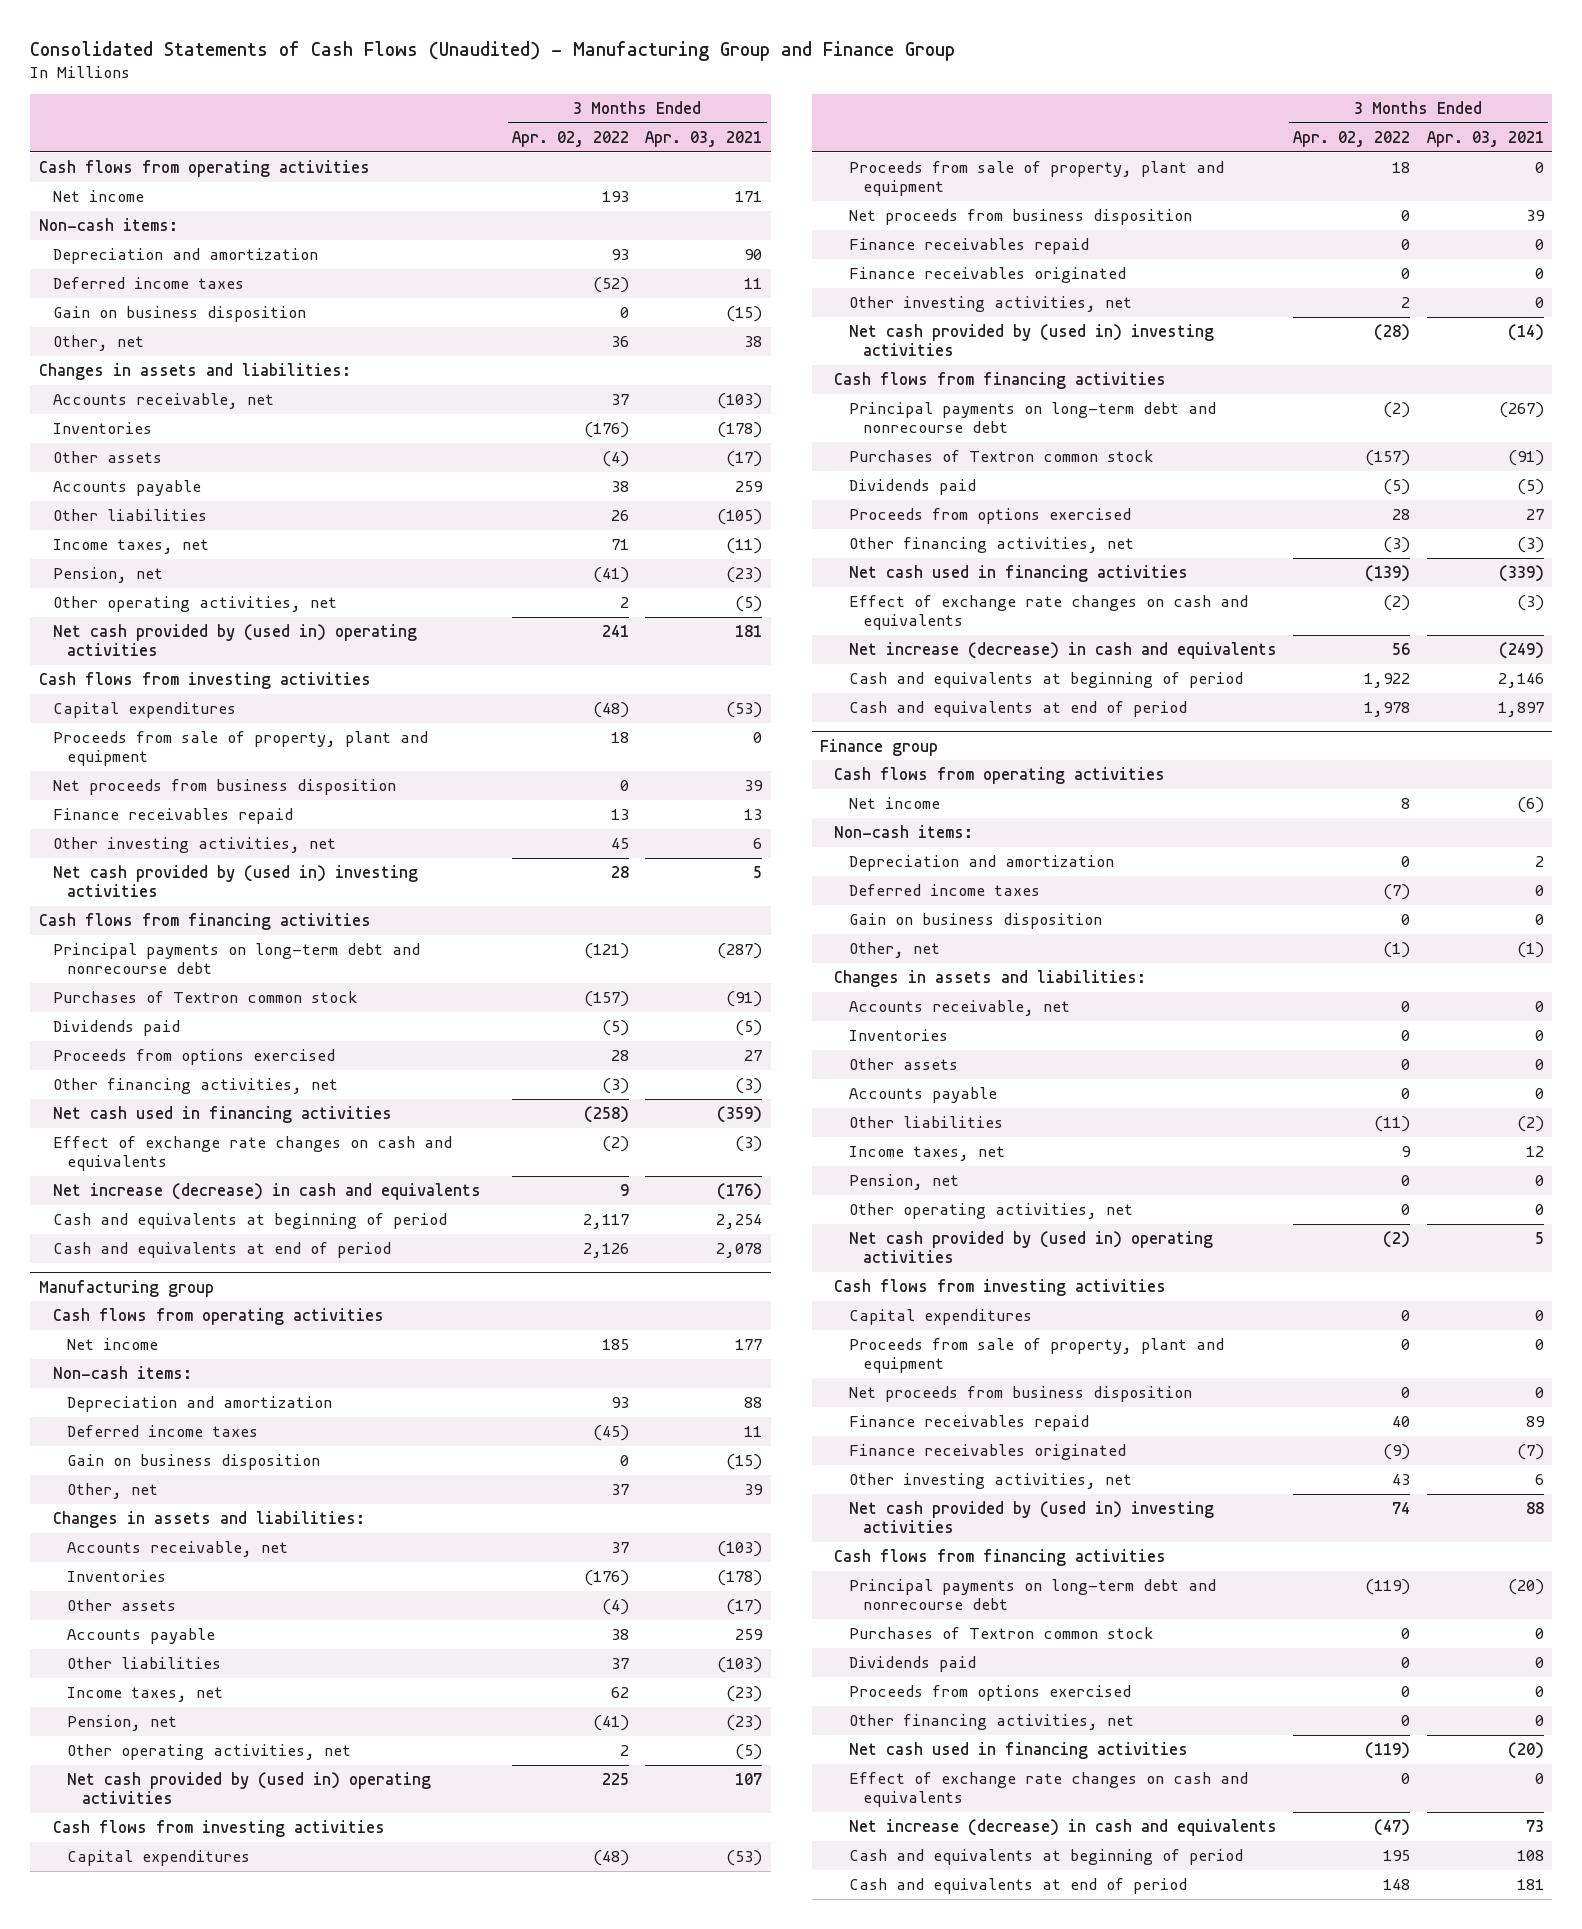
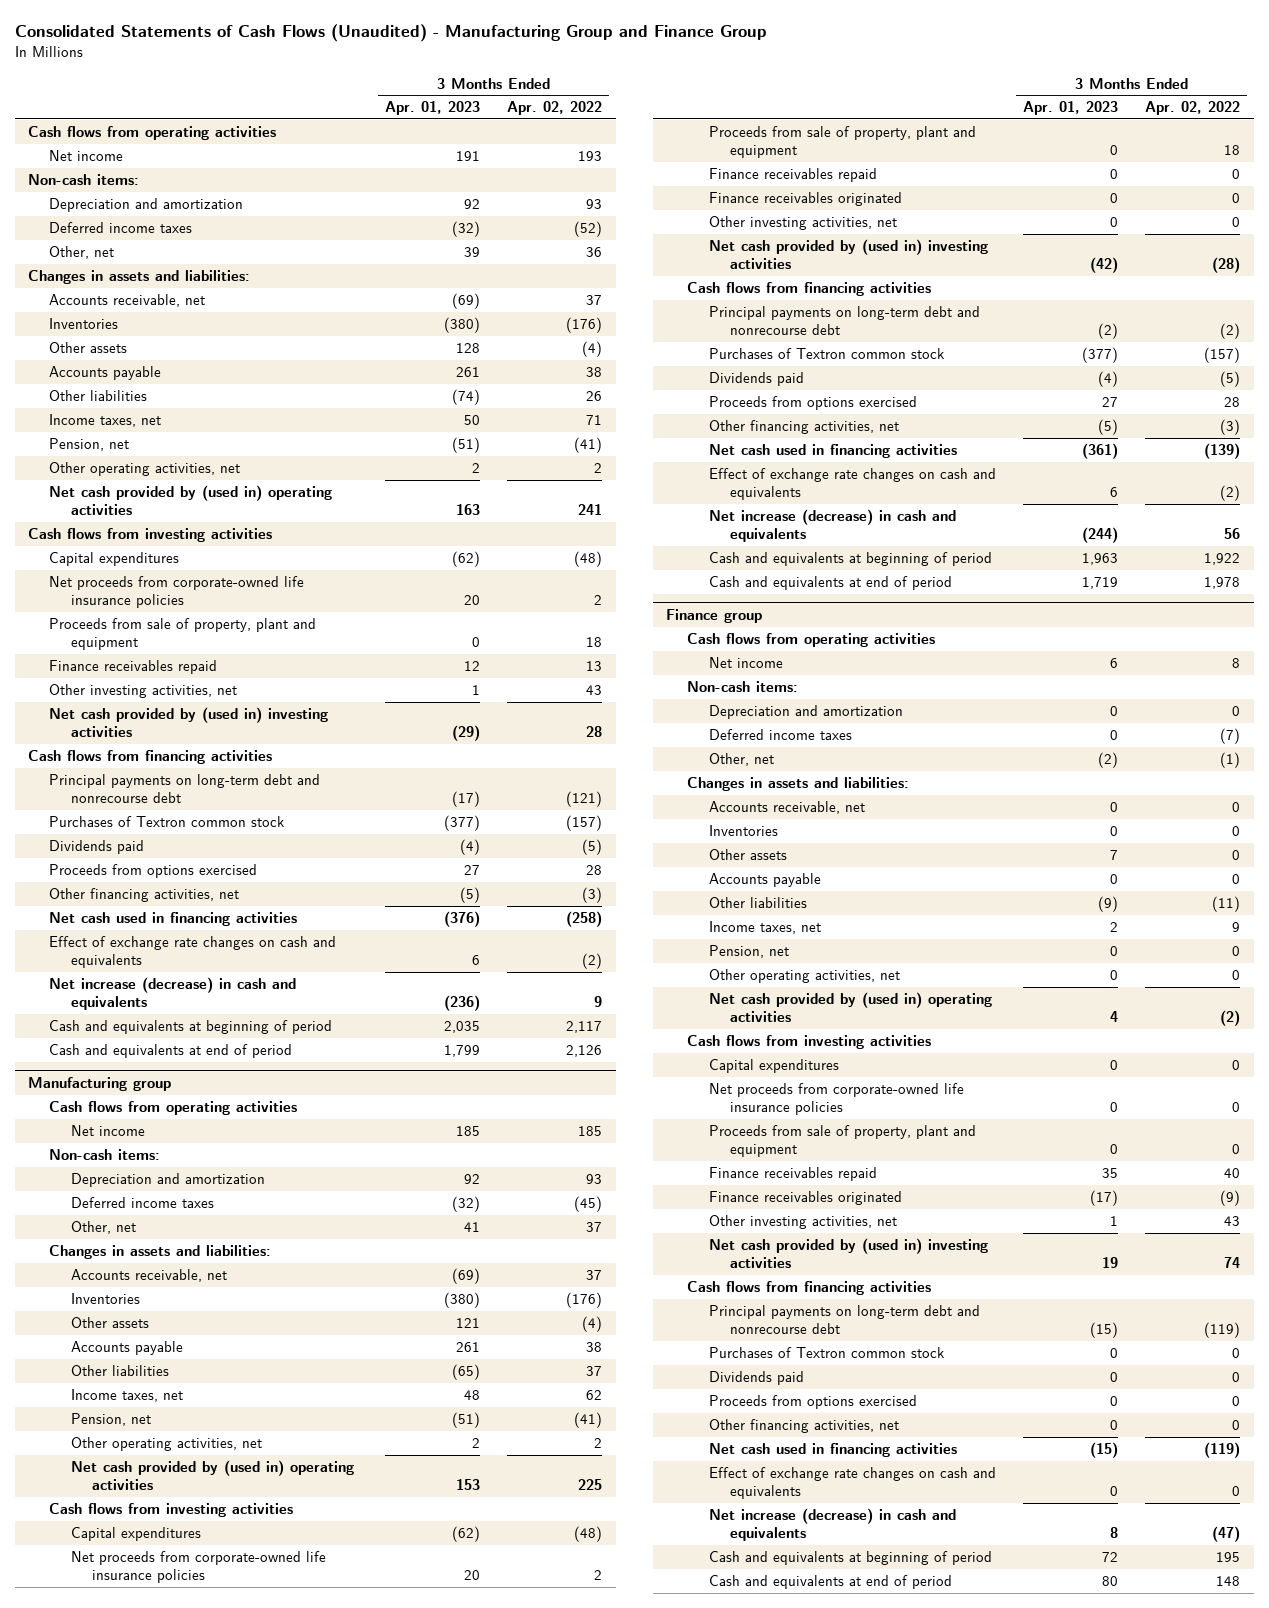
[645,131,763,148] Apr. 03, 2021 -> none
none -> [384,101,480,116] Apr. 01, 2023
[53,306,307,323] Gain on business disposition -> none
none -> [49,575,305,608] Net proceeds from corporate-owned life insurance policies
[53,779,397,796] Net proceeds from business disposition -> none
[610,838,629,850] 45 -> [586,684,603,695] 43
[67,1454,321,1471] Gain on business disposition -> none
none -> [70,1550,326,1583] Net proceeds from corporate-owned life insurance policies
[848,209,1192,226] Net proceeds from business disposition -> none
[1401,297,1411,309] 2 -> [1232,216,1241,227] 0
[848,913,1102,930] Gain on business disposition -> none
none -> [708,1082,964,1115] Net proceeds from corporate-owned life insurance policies
[848,1386,1192,1403] Net proceeds from business disposition -> none

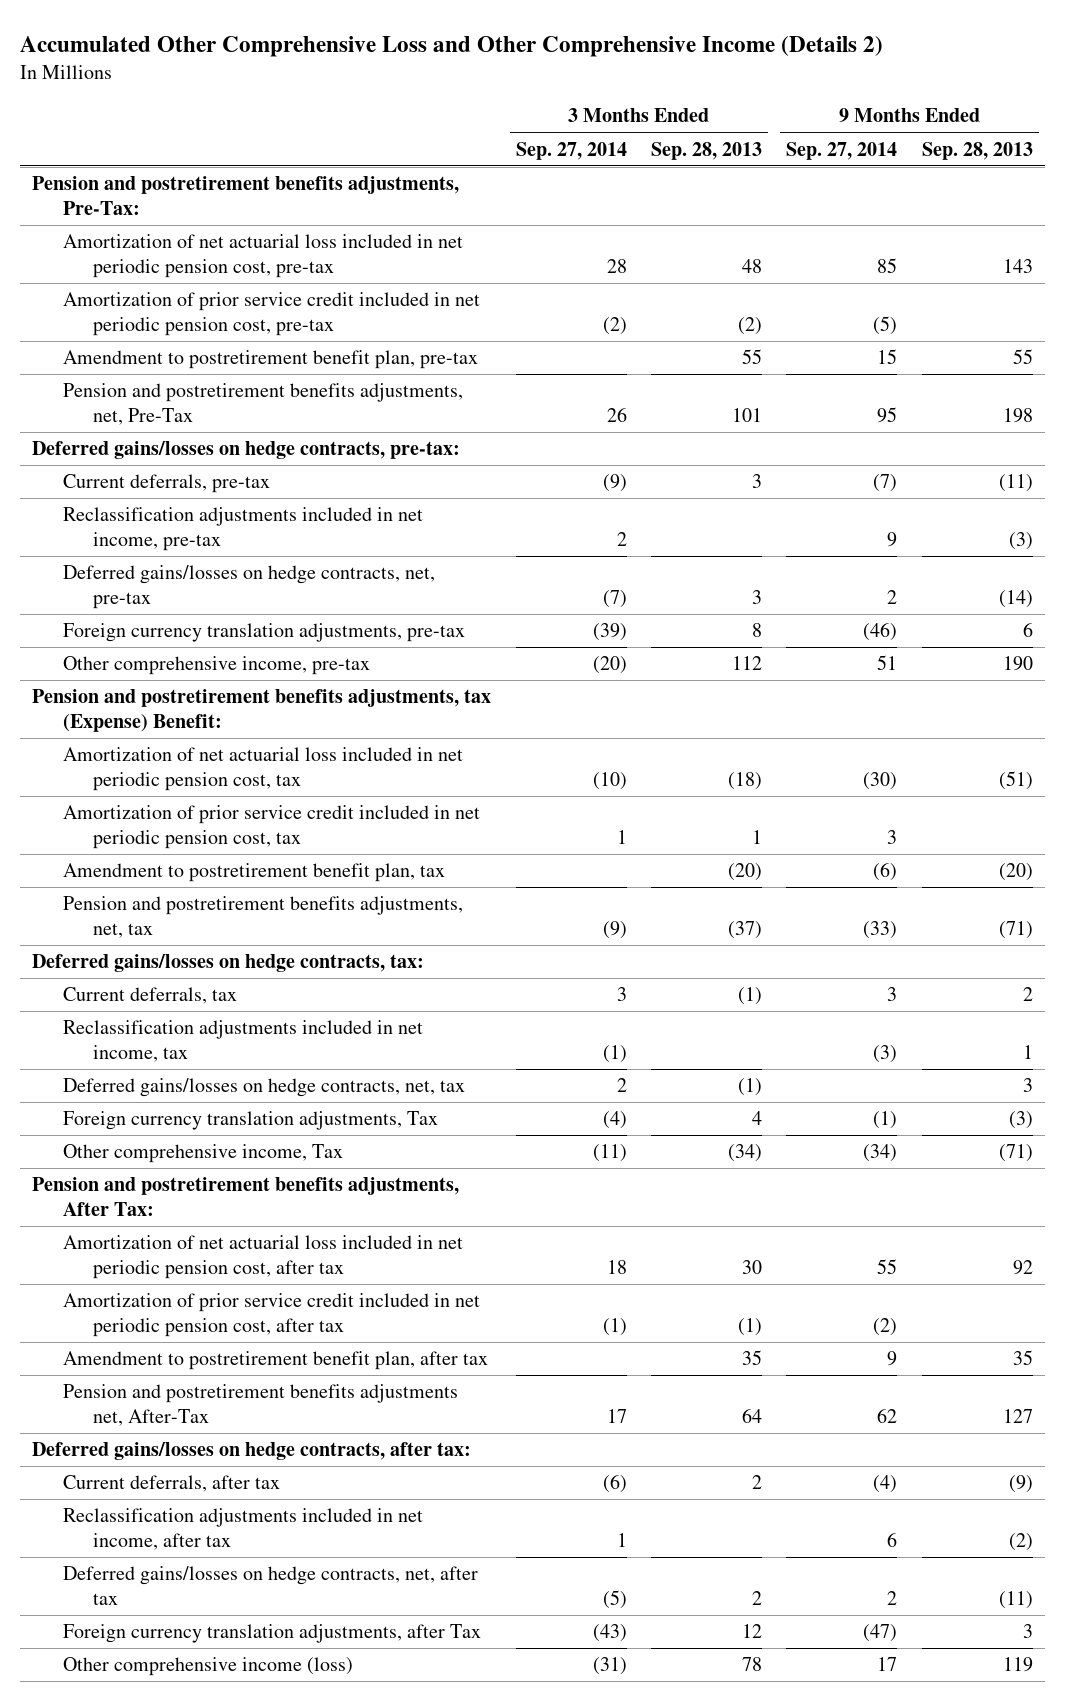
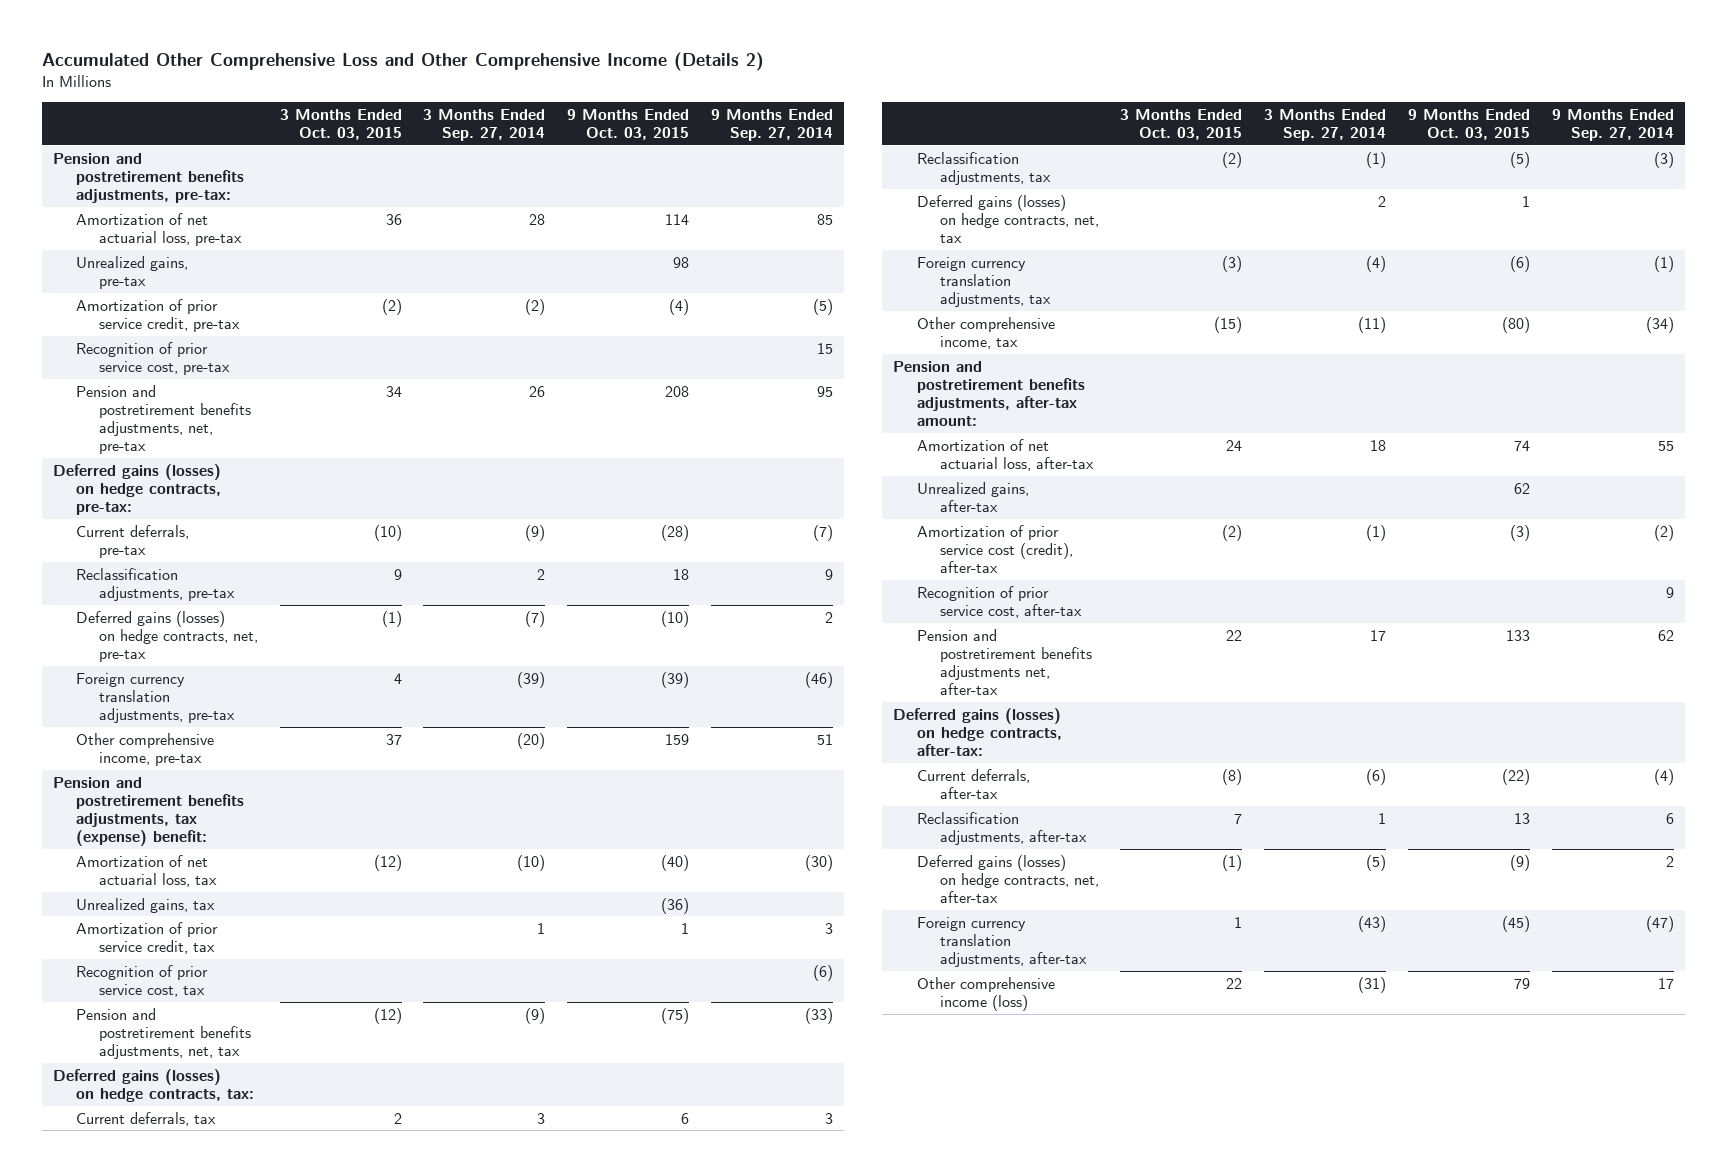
[651,141,763,160] Sep. 28, 2013 -> none
[921,141,1033,160] Sep. 28, 2013 -> none
none -> [279,108,402,140] 3 Months Ended Oct. 03, 2015
none -> [567,108,690,140] 9 Months Ended Oct. 03, 2015
[62,350,478,370] Amendment to postretirement benefit plan, pre-tax -> none
[32,176,460,216] Pension and postretirement benefits adjustments, Pre-Tax: -> [52,152,244,203] Pension and postretirement benefits adjustments, pre-tax:
[62,234,463,279] Amortization of net actuarial loss included in net periodic pension cost, pre-tax -> [75,212,242,246] Amortization of net actuarial loss, pre-tax
none -> [75,255,188,289] Unrealized gains, pre-tax
[62,292,480,337] Amortization of prior service credit included in net periodic pension cost, pre-tax -> [75,298,240,332] Amortization of prior service credit, pre-tax
none -> [75,341,230,375] Recognition of prior service cost, pre-tax
[62,383,463,426] Pension and postretirement benefits adjustments, net, Pre-Tax -> [75,384,251,454] Pension and postretirement benefits adjustments, net, pre-tax
[32,441,461,460] Deferred gains/losses on hedge contracts, pre-tax: -> [52,463,221,515] Deferred gains (losses) on hedge contracts, pre-tax:
[62,507,423,552] Reclassification adjustments included in net income, pre-tax -> [75,567,235,601] Reclassification adjustments, pre-tax
[62,565,435,610] Deferred gains/losses on hedge contracts, net, pre-tax -> [75,610,258,662] Deferred gains (losses) on hedge contracts, net, pre-tax
[62,863,445,883] Amendment to postretirement benefit plan, tax -> none
[32,689,492,733] Pension and postretirement benefits adjustments, tax (Expense) Benefit: -> [52,776,244,846] Pension and postretirement benefits adjustments, tax (expense) benefit:
[62,747,463,792] Amortization of net actuarial loss included in net periodic pension cost, tax -> [75,854,217,887] Amortization of net actuarial loss, tax
none -> [75,897,215,913] Unrealized gains, tax
[62,805,480,850] Amortization of prior service credit included in net periodic pension cost, tax -> [75,921,218,954] Amortization of prior service credit, tax
none -> [75,964,208,997] Recognition of prior service cost, tax
[32,954,425,973] Deferred gains/losses on hedge contracts, tax: -> [52,1068,254,1102] Deferred gains (losses) on hedge contracts, tax:
[62,1351,488,1371] Amendment to postretirement benefit plan, after tax -> none
[62,1020,423,1063] Reclassification adjustments included in net income, tax -> [916,151,1051,185] Reclassification adjustments, tax
[62,1078,465,1098] Deferred gains/losses on hedge contracts, net, tax -> [916,194,1099,243] Deferred gains (losses) on hedge contracts, net, tax
[62,1111,438,1131] Foreign currency translation adjustments, Tax -> [916,256,1051,307] Foreign currency translation adjustments, tax
[62,1144,343,1164] Other comprehensive income, Tax -> [916,316,1055,349] Other comprehensive income, tax
[32,1177,460,1217] Pension and postretirement benefits adjustments, After Tax: -> [893,360,1085,426] Pension and postretirement benefits adjustments, after-tax amount:
[62,1235,463,1280] Amortization of net actuarial loss included in net periodic pension cost, after tax -> [916,438,1094,471] Amortization of net actuarial loss, after-tax
none -> [916,481,1029,512] Unrealized gains, after-tax
[62,1293,480,1338] Amortization of prior service credit included in net periodic pension cost, after tax -> [916,524,1073,573] Amortization of prior service cost (credit), after-tax
none -> [916,585,1082,618] Recognition of prior service cost, after-tax
[62,1384,458,1427] Pension and postretirement benefits adjustments net, After-Tax -> [916,628,1092,695] Pension and postretirement benefits adjustments net, after-tax
[32,1442,472,1461] Deferred gains/losses on hedge contracts, after tax: -> [893,707,1062,756] Deferred gains (losses) on hedge contracts, after-tax:
[62,1475,280,1493] Current deferrals, after tax -> [916,768,1030,799] Current deferrals, after-tax
[62,1508,423,1551] Reclassification adjustments included in net income, after tax -> [916,811,1087,845] Reclassification adjustments, after-tax
[62,1566,478,1606] Deferred gains/losses on hedge contracts, net, after tax -> [916,854,1099,903] Deferred gains (losses) on hedge contracts, net, after-tax
[62,1624,481,1644] Foreign currency translation adjustments, after Tax -> [916,916,1087,967] Foreign currency translation adjustments, after-tax

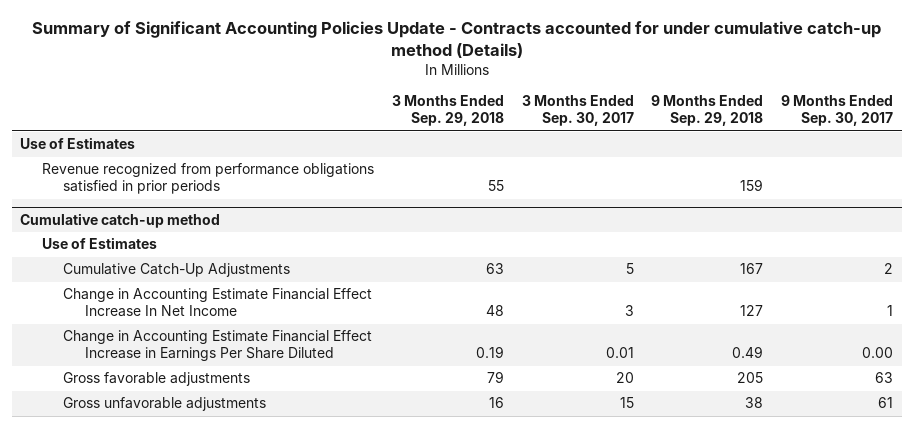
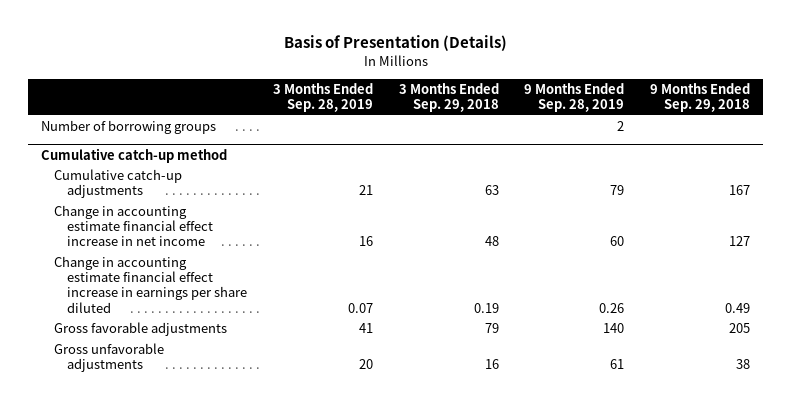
[31,20,881,58] Summary of Significant Accounting Policies Update - Contracts accounted for under cumulative catch-up method (Details) -> [283,35,507,52] Basis of Presentation (Details)
[521,95,634,127] 3 Months Ended Sep. 30, 2017 -> none
[781,95,894,127] 9 Months Ended Sep. 30, 2017 -> none
none -> [273,82,374,113] 3 Months Ended Sep. 28, 2019
none -> [524,82,625,113] 9 Months Ended Sep. 28, 2019
[20,137,136,150] Use of Estimates -> none
[41,163,374,195] Revenue recognized from performance obligations satisfied in prior periods -> none
none -> [41,119,217,134] Number of borrowing groups
[41,237,157,250] Use of Estimates -> none
[63,263,291,278] Cumulative Catch-Up Adjustments -> [54,168,183,199] Cumulative catch-up adjustments
[63,288,373,318] Change in Accounting Estimate Financial Effect Increase In Net Income -> [54,204,214,247] Change in accounting estimate financial effect increase in net income
[63,330,373,362] Change in Accounting Estimate Financial Effect Increase in Earnings Per Share Diluted -> [54,255,248,313] Change in accounting estimate financial effect increase in earnings per share diluted

